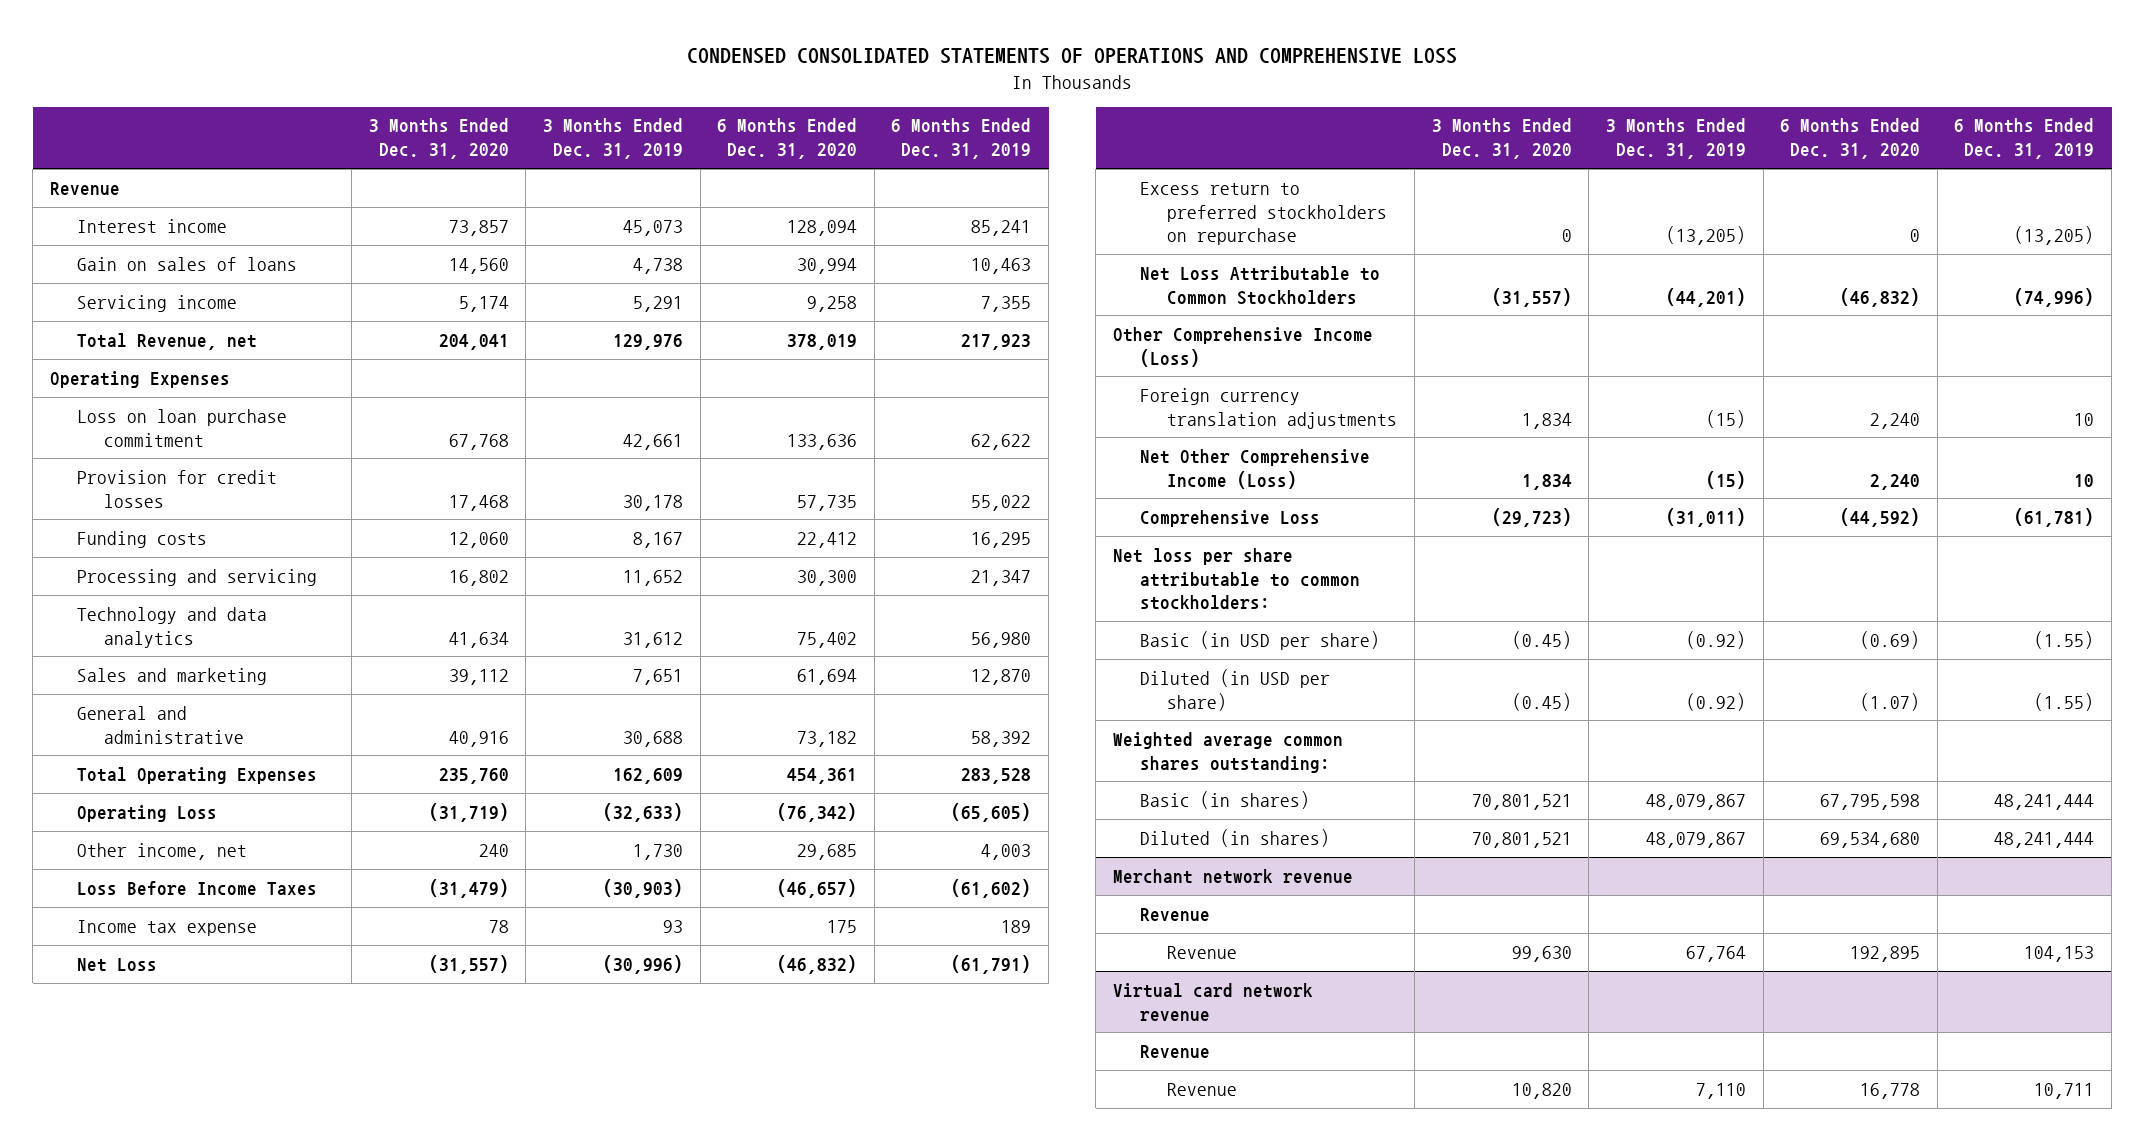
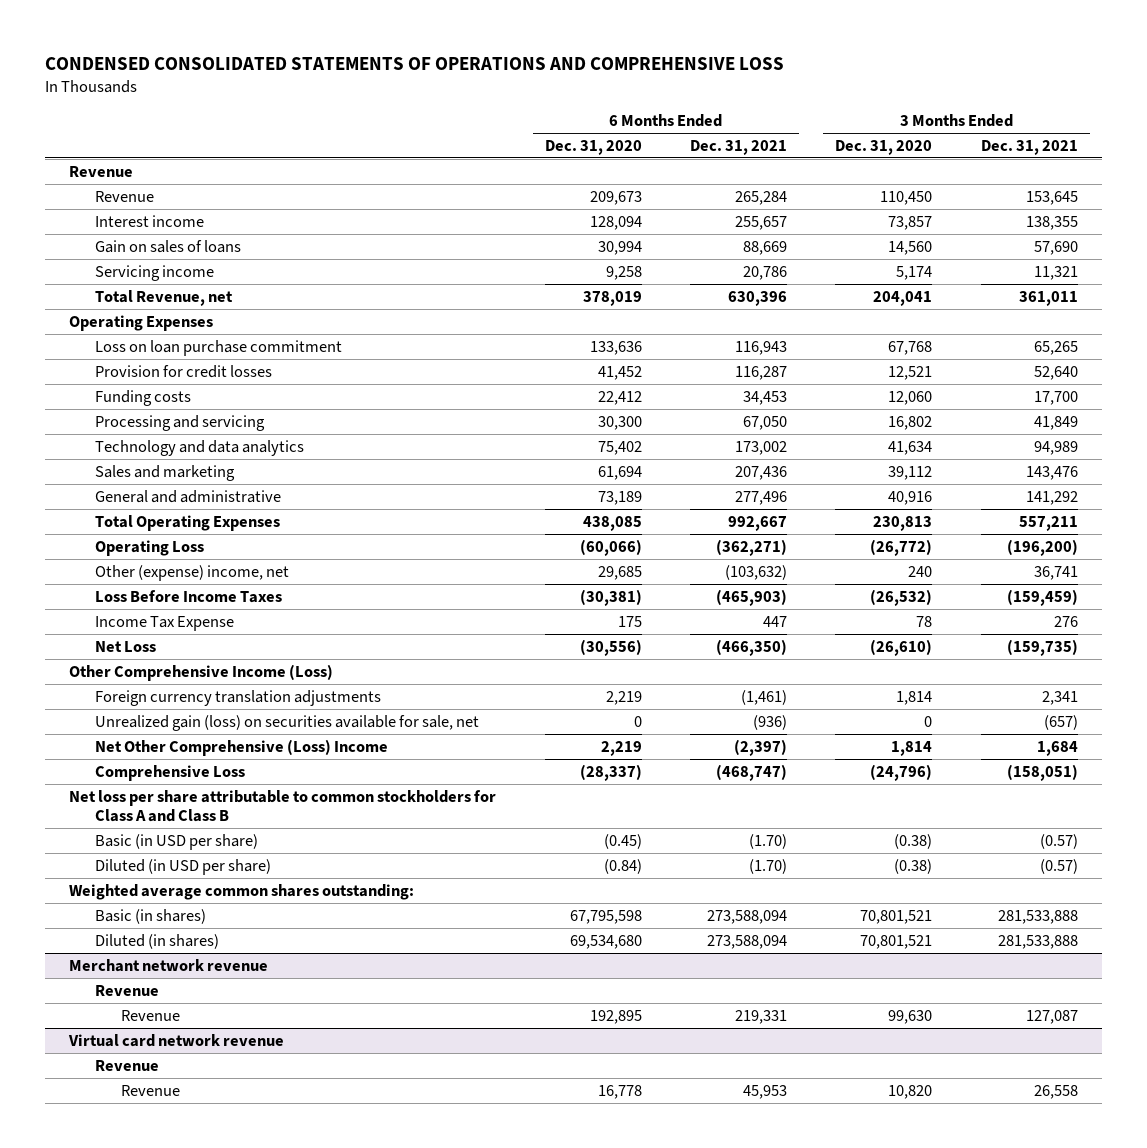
[542,118,683,160] 3 Months Ended Dec. 31, 2019 -> none
[891,118,1032,160] 6 Months Ended Dec. 31, 2019 -> none
none -> [689,140,787,156] Dec. 31, 2021
none -> [980,140,1078,156] Dec. 31, 2021
none -> [95,190,155,202] Revenue
[448,494,509,511] 17,468 -> [888,365,933,380] 12,521
[797,494,858,511] 57,735 -> [597,365,642,380] 41,452
[1140,181,1388,246] Excess return to preferred stockholders on repurchase -> none
[1140,265,1381,305] Net Loss Attributable to Common Stockholders -> none
[797,730,858,747] 73,182 -> [597,490,642,505] 73,189
[438,767,509,784] 235,760 -> [873,515,933,531] 230,813
[787,767,858,784] 454,361 -> [582,515,642,531] 438,085
[428,802,509,822] (31,719) -> [870,538,933,556] (26,772)
[777,802,858,822] (76,342) -> [579,538,642,556] (60,066)
[77,842,248,860] Other income, net -> [95,564,290,581] Other (expense) income, net
[428,878,509,898] (31,479) -> [870,588,933,606] (26,532)
[777,878,858,898] (46,657) -> [579,588,642,606] (30,381)
[77,919,258,936] Income tax expense -> [95,615,235,631] Income Tax Expense
[428,954,509,974] (31,557) -> [870,638,933,656] (26,610)
[777,954,858,974] (46,832) -> [579,638,642,656] (30,556)
[1521,412,1572,429] 1,834 -> [896,690,933,705] 1,814
[1870,412,1921,429] 2,240 -> [605,690,642,705] 2,219
none -> [95,714,480,731] Unrealized gain (loss) on securities available for sale, net
[1140,448,1371,489] Net Other Comprehensive Income (Loss) -> [95,738,389,756] Net Other Comprehensive (Loss) Income
[1521,473,1572,490] 1,834 -> [891,740,933,756] 1,814
[1870,473,1921,490] 2,240 -> [600,740,642,756] 2,219
[1491,507,1572,527] (29,723) -> [870,763,933,781] (24,796)
[1840,507,1921,527] (44,592) -> [579,763,642,781] (28,337)
[1112,547,1361,611] Net loss per share attributable to common stockholders: -> [69,789,497,823] Net loss per share attributable to common stockholders for Class A and Class B
[1511,630,1572,649] (0.45) -> [894,833,933,849] (0.38)
[1860,630,1921,649] (0.69) -> [603,833,642,849] (0.45)
[1511,692,1572,711] (0.45) -> [894,858,933,874] (0.38)
[1860,692,1921,711] (1.07) -> [603,858,642,874] (0.84)

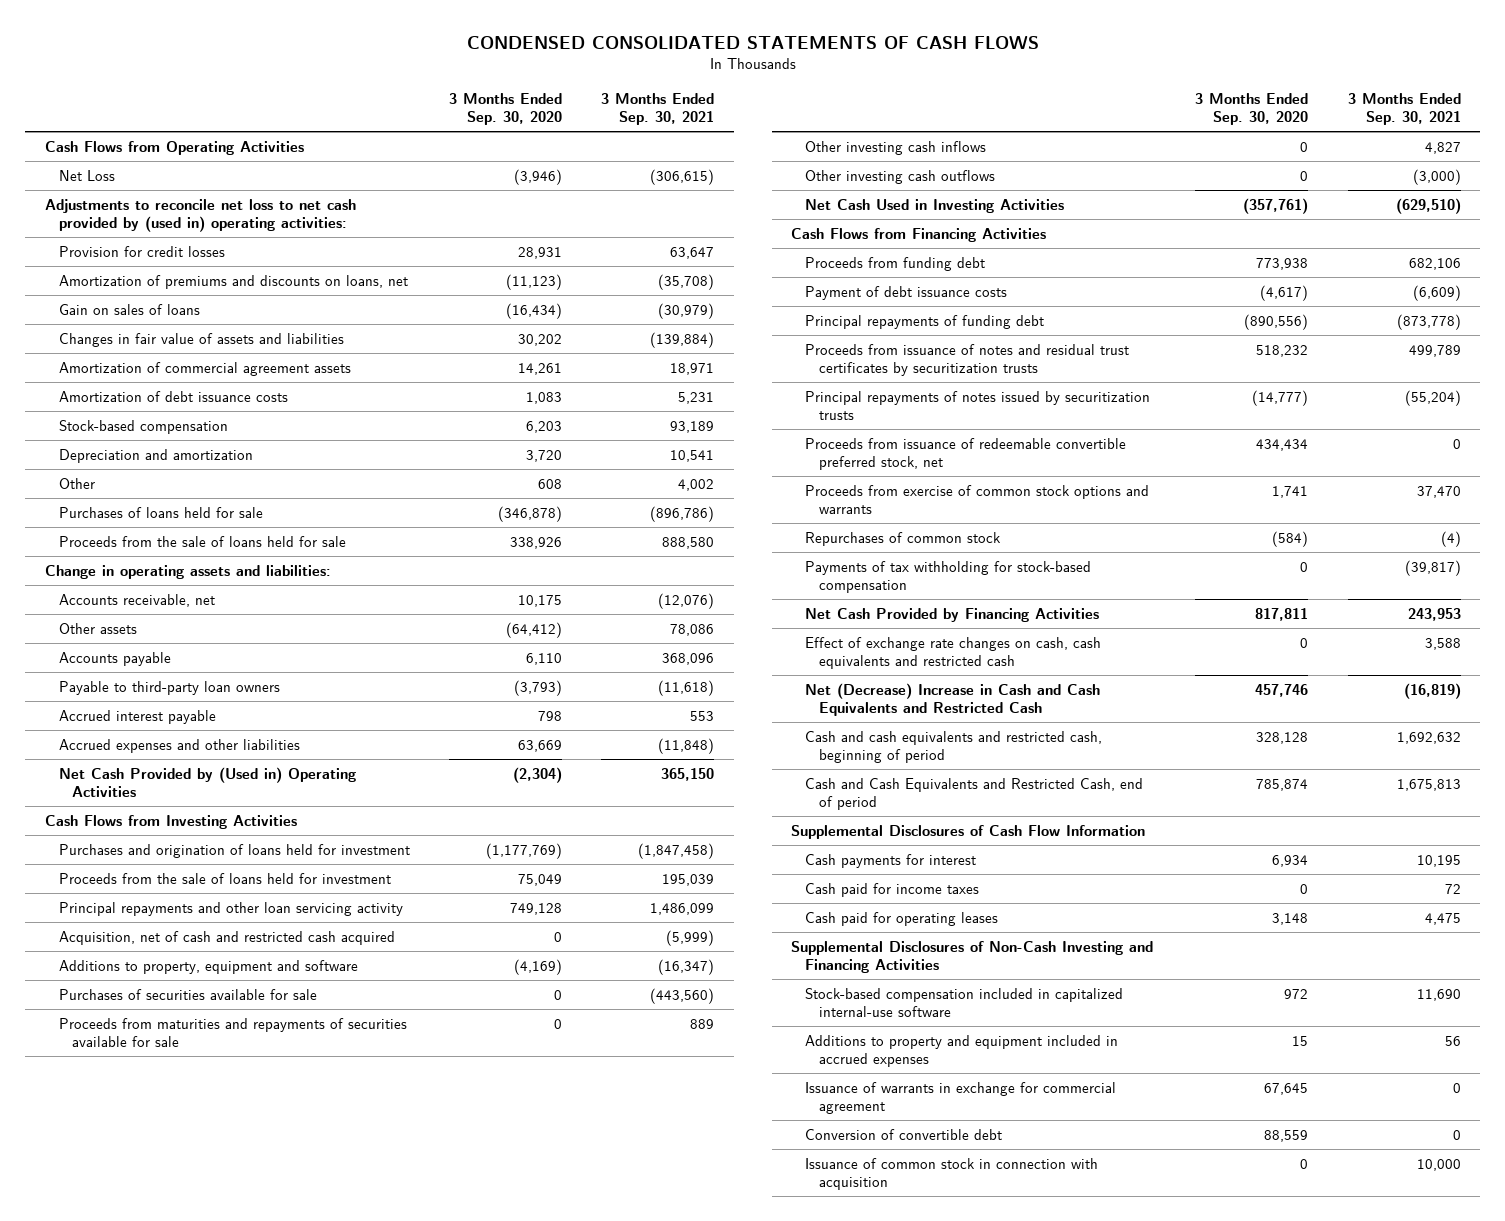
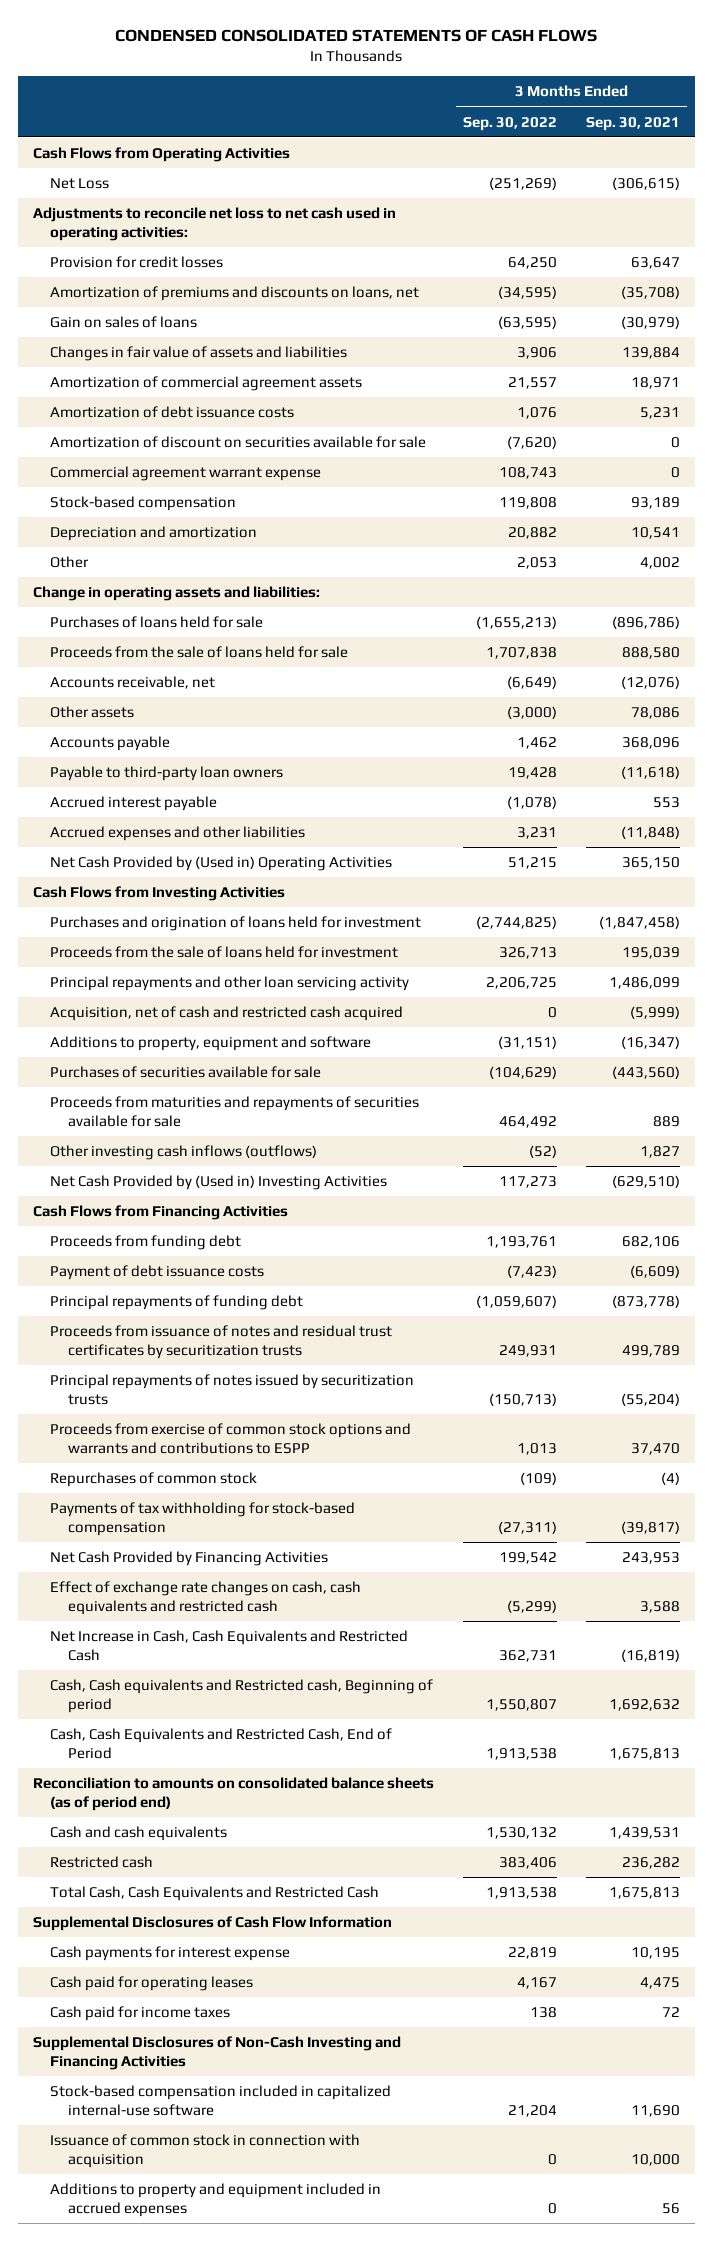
[448,92,562,126] 3 Months Ended Sep. 30, 2020 -> none
none -> [462,116,557,131] Sep. 30, 2022
[44,198,356,233] Adjustments to reconcile net loss to net cash provided by (used in) operating activities: -> [32,206,396,241] Adjustments to reconcile net loss to net cash used in operating activities:
[650,331,715,348] (139,884) -> [622,346,681,359] 139,884
none -> [50,435,427,448] Amortization of discount on securities available for sale
none -> [50,465,322,481] Commercial agreement warrant expense
[44,564,331,579] Change in operating assets and liabilities: -> [32,585,320,601] Change in operating assets and liabilities:
[804,169,995,184] Other investing cash outflows -> none
[804,140,986,155] Other investing cash inflows -> [50,1144,318,1160] Other investing cash inflows (outflows)
[1424,141,1461,154] 4,827 -> [640,1145,681,1158] 1,827
[804,198,1064,213] Net Cash Used in Investing Activities -> [50,1174,388,1190] Net Cash Provided by (Used in) Investing Activities
[804,437,1126,471] Proceeds from issuance of redeemable convertible preferred stock, net -> none
[804,484,1149,515] Proceeds from exercise of common stock options and warrants -> [50,1422,412,1454] Proceeds from exercise of common stock options and warrants and contributions to ESPP
[804,682,1100,717] Net (Decrease) Increase in Cash and Cash Equivalents and Restricted Cash -> [50,1629,409,1661] Net Increase in Cash, Cash Equivalents and Restricted Cash
[804,730,1102,764] Cash and cash equivalents and restricted cash, beginning of period -> [50,1678,434,1713] Cash, Cash equivalents and Restricted cash, Beginning of period
[804,777,1143,811] Cash and Cash Equivalents and Restricted Cash, end of period -> [50,1727,393,1759] Cash, Cash Equivalents and Restricted Cash, End of Period
none -> [32,1776,434,1811] Reconciliation to amounts on consolidated balance sheets (as of period end)
none -> [50,1825,228,1841] Cash and cash equivalents
none -> [50,1855,154,1868] Restricted cash
none -> [50,1885,380,1901] Total Cash, Cash Equivalents and Restricted Cash
[804,853,976,868] Cash payments for interest -> [50,1945,291,1961] Cash payments for interest expense
[804,882,979,897] Cash paid for income taxes -> [50,2005,231,2021] Cash paid for income taxes
[804,1081,1116,1115] Issuance of warrants in exchange for commercial agreement -> none
[804,1128,1002,1140] Conversion of convertible debt -> none
[804,1034,1118,1068] Additions to property and equipment included in accrued expenses -> [50,2182,382,2217] Additions to property and equipment included in accrued expenses

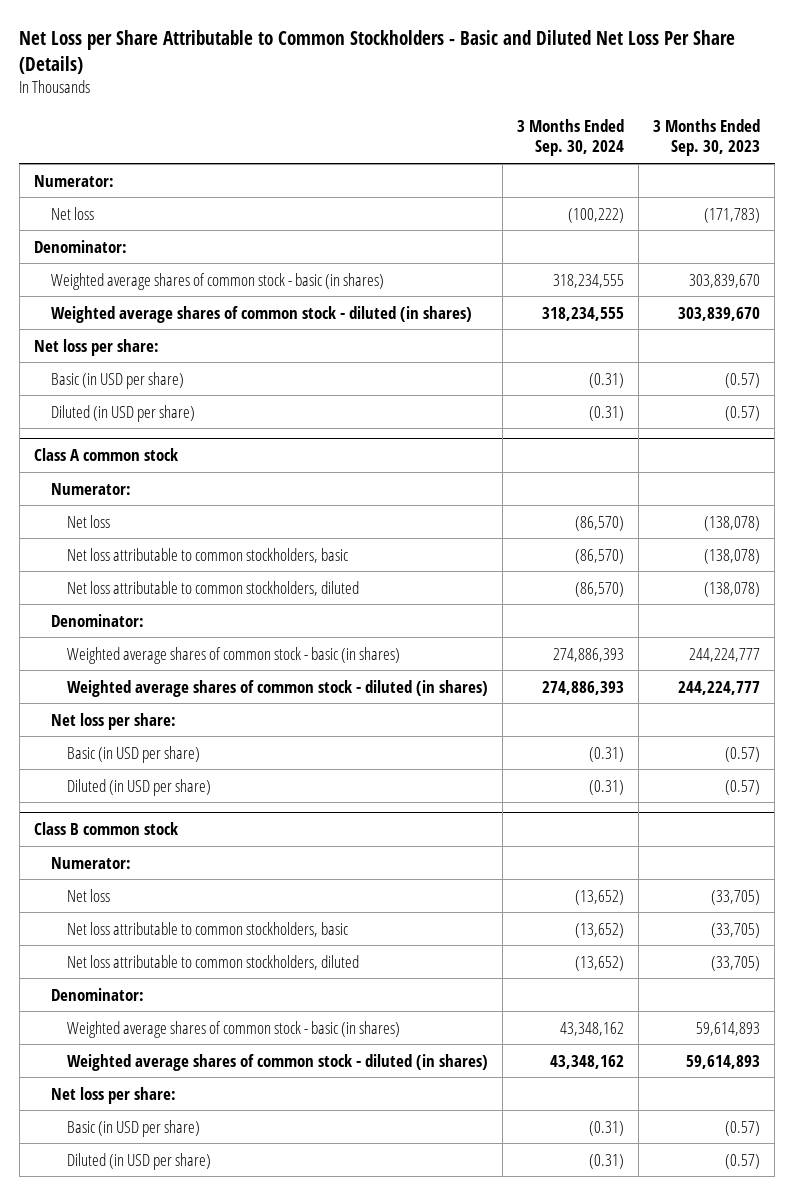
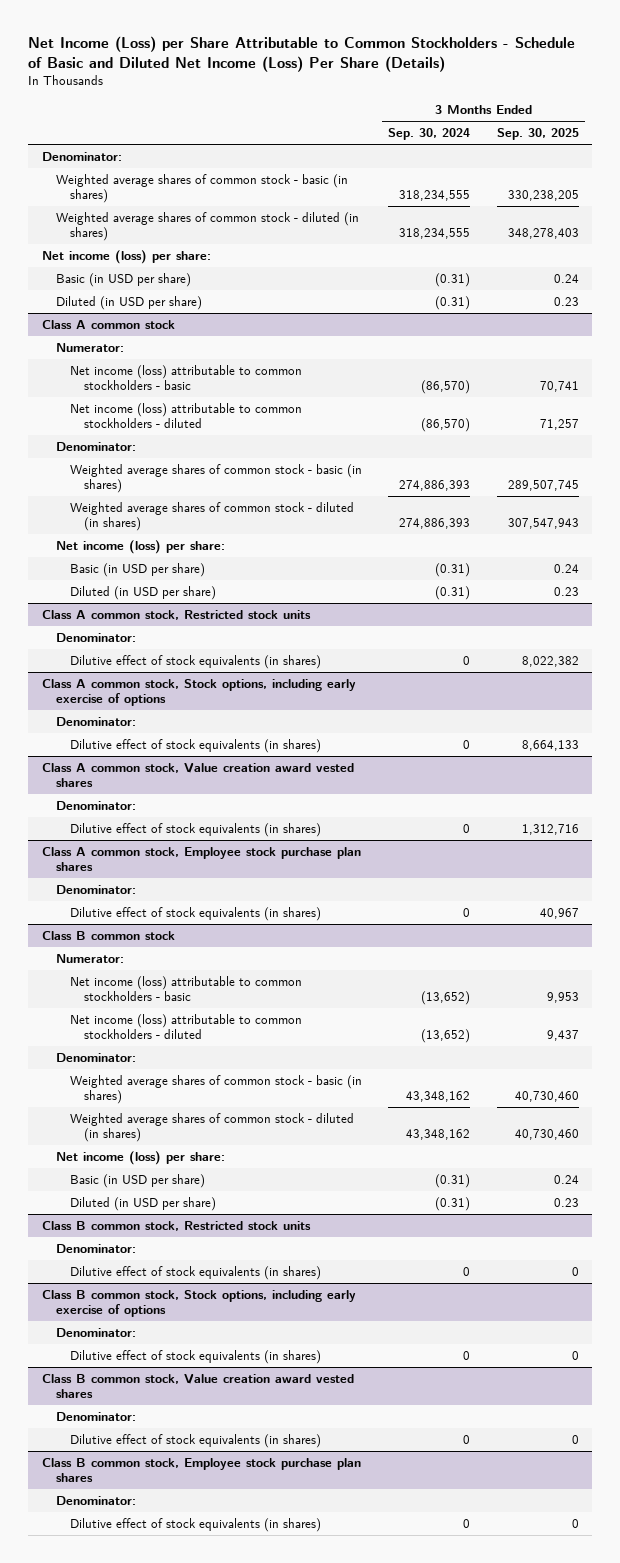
[19,29,736,74] Net Loss per Share Attributable to Common Stockholders - Basic and Diluted Net Loss Per Share (Details) -> [28,36,576,73] Net Income (Loss) per Share Attributable to Common Stockholders - Schedule of Basic and Diluted Net Income (Loss) Per Share (Details)
[653,118,761,157] 3 Months Ended Sep. 30, 2023 -> none
none -> [496,128,579,141] Sep. 30, 2025
[33,174,114,187] Numerator: -> none
[50,206,94,220] Net loss -> none
[33,338,159,356] Net loss per share: -> [41,249,211,264] Net income (loss) per share:
[67,514,111,528] Net loss -> none
[67,547,349,563] Net loss attributable to common stockholders, basic -> [70,364,303,390] Net income (loss) attributable to common stockholders - basic
[67,580,360,596] Net loss attributable to common stockholders, diluted -> [70,402,303,428] Net income (loss) attributable to common stockholders - diluted
[50,712,176,730] Net loss per share: -> [55,539,225,554] Net income (loss) per share:
none -> [41,609,311,620] Class A common stock, Restricted stock units
none -> [55,632,136,642] Denominator:
none -> [70,654,322,669] Dilutive effect of stock equivalents (in shares)
none -> [41,678,356,706] Class A common stock, Stock options, including early exercise of options
none -> [55,716,136,726] Denominator:
none -> [70,738,322,753] Dilutive effect of stock equivalents (in shares)
none -> [41,762,354,787] Class A common stock, Value creation award vested shares
none -> [55,800,136,810] Denominator:
none -> [70,822,322,837] Dilutive effect of stock equivalents (in shares)
none -> [41,846,361,871] Class A common stock, Employee stock purchase plan shares
none -> [55,884,136,894] Denominator:
none -> [70,906,322,921] Dilutive effect of stock equivalents (in shares)
[67,888,111,902] Net loss -> none
[67,921,349,937] Net loss attributable to common stockholders, basic -> [70,975,303,1001] Net income (loss) attributable to common stockholders - basic
[67,954,360,970] Net loss attributable to common stockholders, diluted -> [70,1013,303,1039] Net income (loss) attributable to common stockholders - diluted
[50,1086,176,1104] Net loss per share: -> [55,1150,225,1165] Net income (loss) per share:
none -> [41,1220,311,1231] Class B common stock, Restricted stock units
none -> [55,1243,136,1253] Denominator:
none -> [70,1265,322,1280] Dilutive effect of stock equivalents (in shares)
none -> [41,1289,356,1317] Class B common stock, Stock options, including early exercise of options
none -> [55,1327,136,1337] Denominator:
none -> [70,1349,322,1364] Dilutive effect of stock equivalents (in shares)
none -> [41,1373,354,1398] Class B common stock, Value creation award vested shares
none -> [55,1411,136,1421] Denominator:
none -> [70,1433,322,1448] Dilutive effect of stock equivalents (in shares)
none -> [41,1457,361,1482] Class B common stock, Employee stock purchase plan shares
none -> [55,1495,136,1505] Denominator:
none -> [70,1517,322,1532] Dilutive effect of stock equivalents (in shares)

